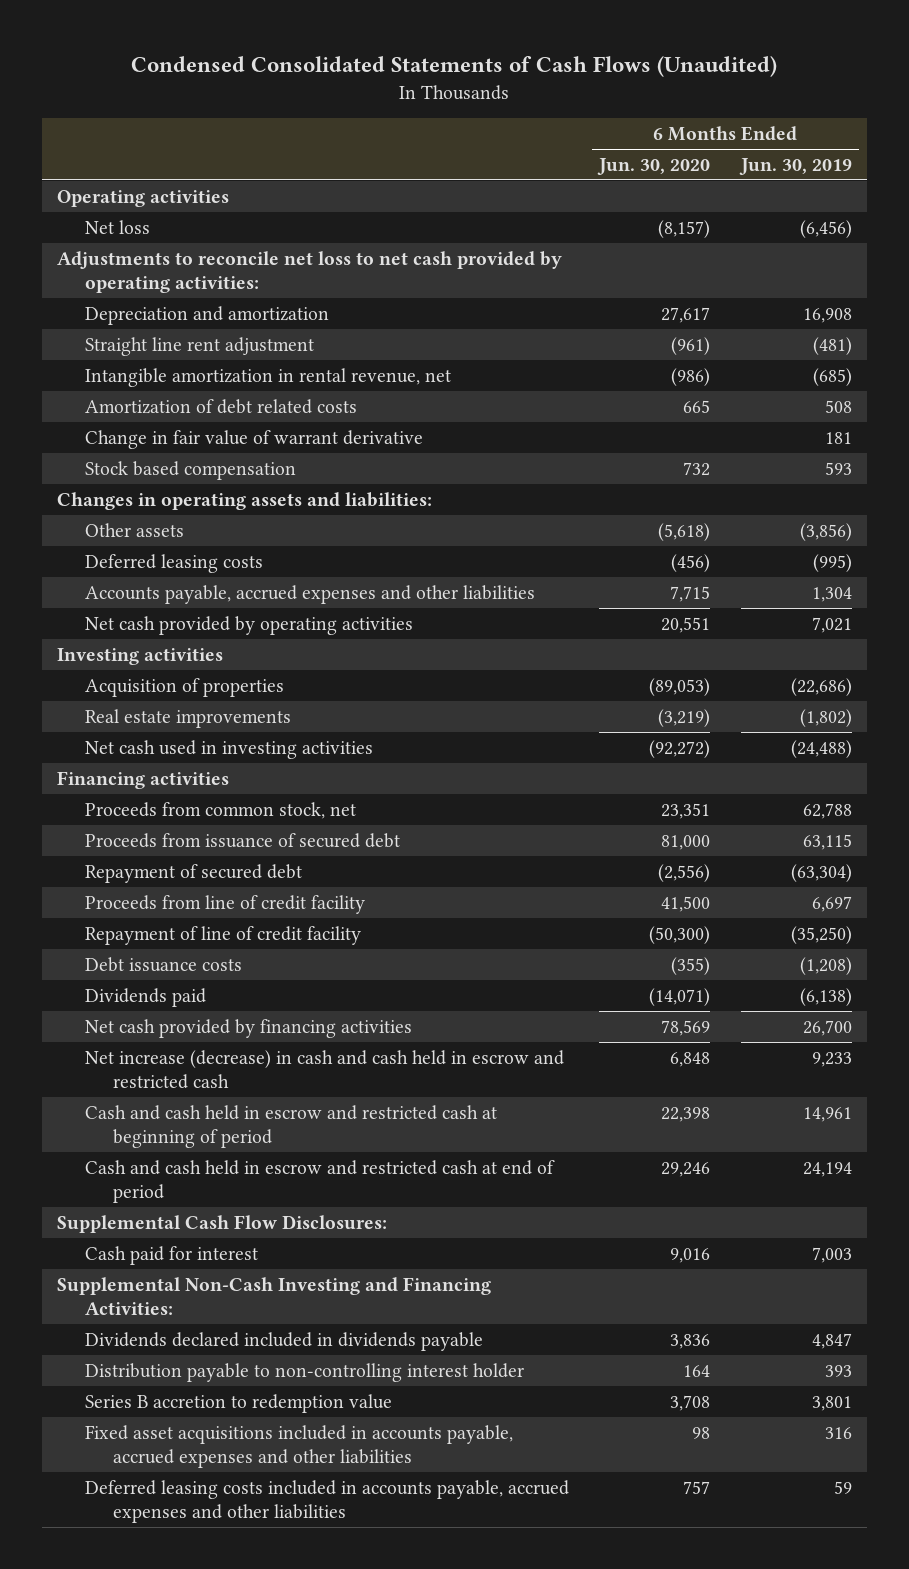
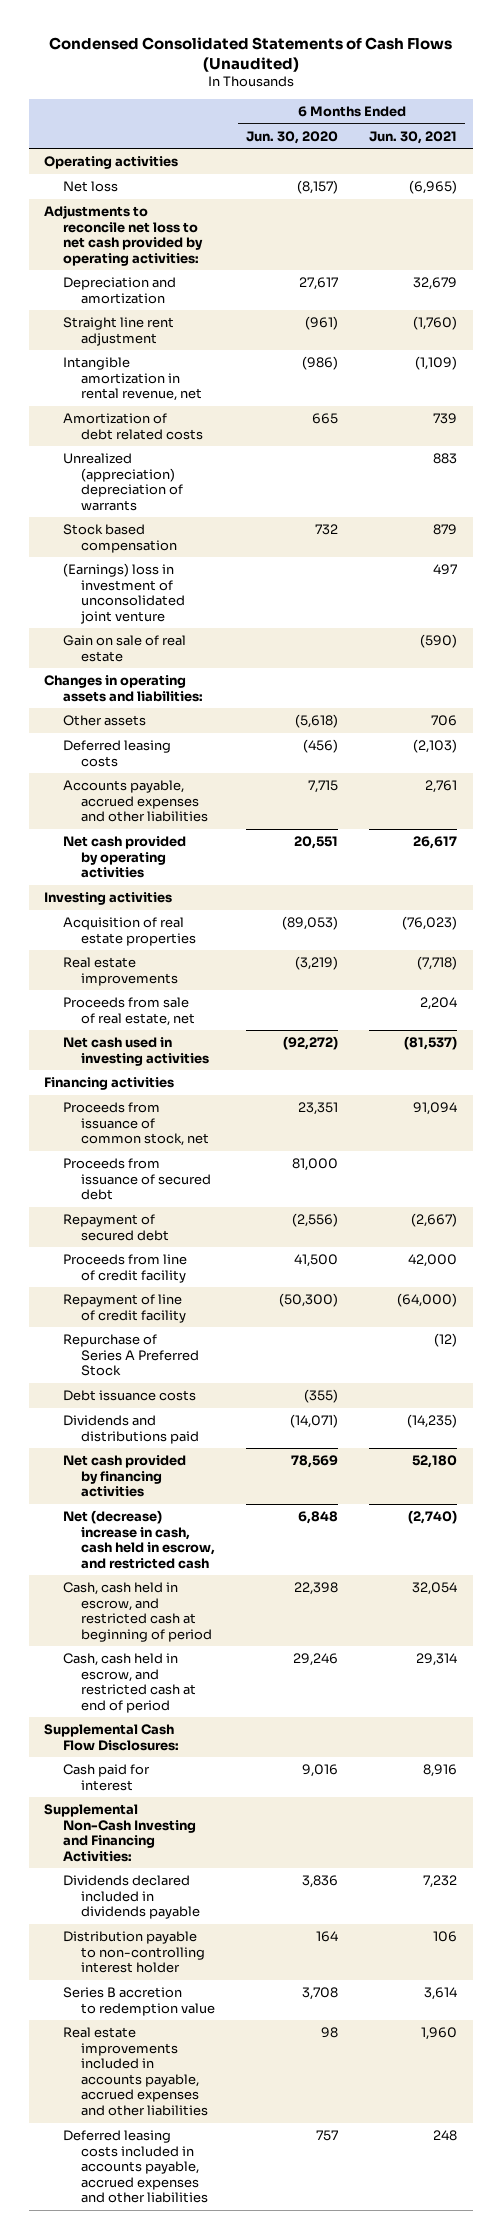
[738,157,852,175] Jun. 30, 2019 -> none
none -> [369,130,458,144] Jun. 30, 2021
[84,429,423,449] Change in fair value of warrant derivative -> none
none -> [62,452,184,511] Unrealized (appreciation) depreciation of warrants
none -> [62,562,186,624] (Earnings) loss in investment of unconsolidated joint venture
none -> [62,634,186,662] Gain on sale of real estate
[84,677,284,697] Acquisition of properties -> [62,916,197,946] Acquisition of real estate properties
none -> [62,996,196,1026] Proceeds from sale of real estate, net
[84,801,356,819] Proceeds from common stock, net -> [62,1101,210,1147] Proceeds from issuance of common stock, net
none -> [62,1333,200,1377] Repurchase of Series A Preferred Stock
[84,987,206,1007] Dividends paid -> [62,1414,200,1444] Dividends and distributions paid
[84,1049,564,1090] Net increase (decrease) in cash and cash held in escrow and restricted cash -> [62,1509,216,1569] Net (decrease) increase in cash, cash held in escrow, and restricted cash
[84,1104,497,1149] Cash and cash held in escrow and restricted cash at beginning of period -> [62,1581,213,1642] Cash, cash held in escrow, and restricted cash at beginning of period
[84,1159,555,1204] Cash and cash held in escrow and restricted cash at end of period -> [62,1652,197,1713] Cash, cash held in escrow, and restricted cash at end of period
[84,1424,513,1469] Fixed asset acquisitions included in accounts payable, accrued expenses and other liabilities -> [62,2026,209,2116] Real estate improvements included in accounts payable, accrued expenses and other liabilities

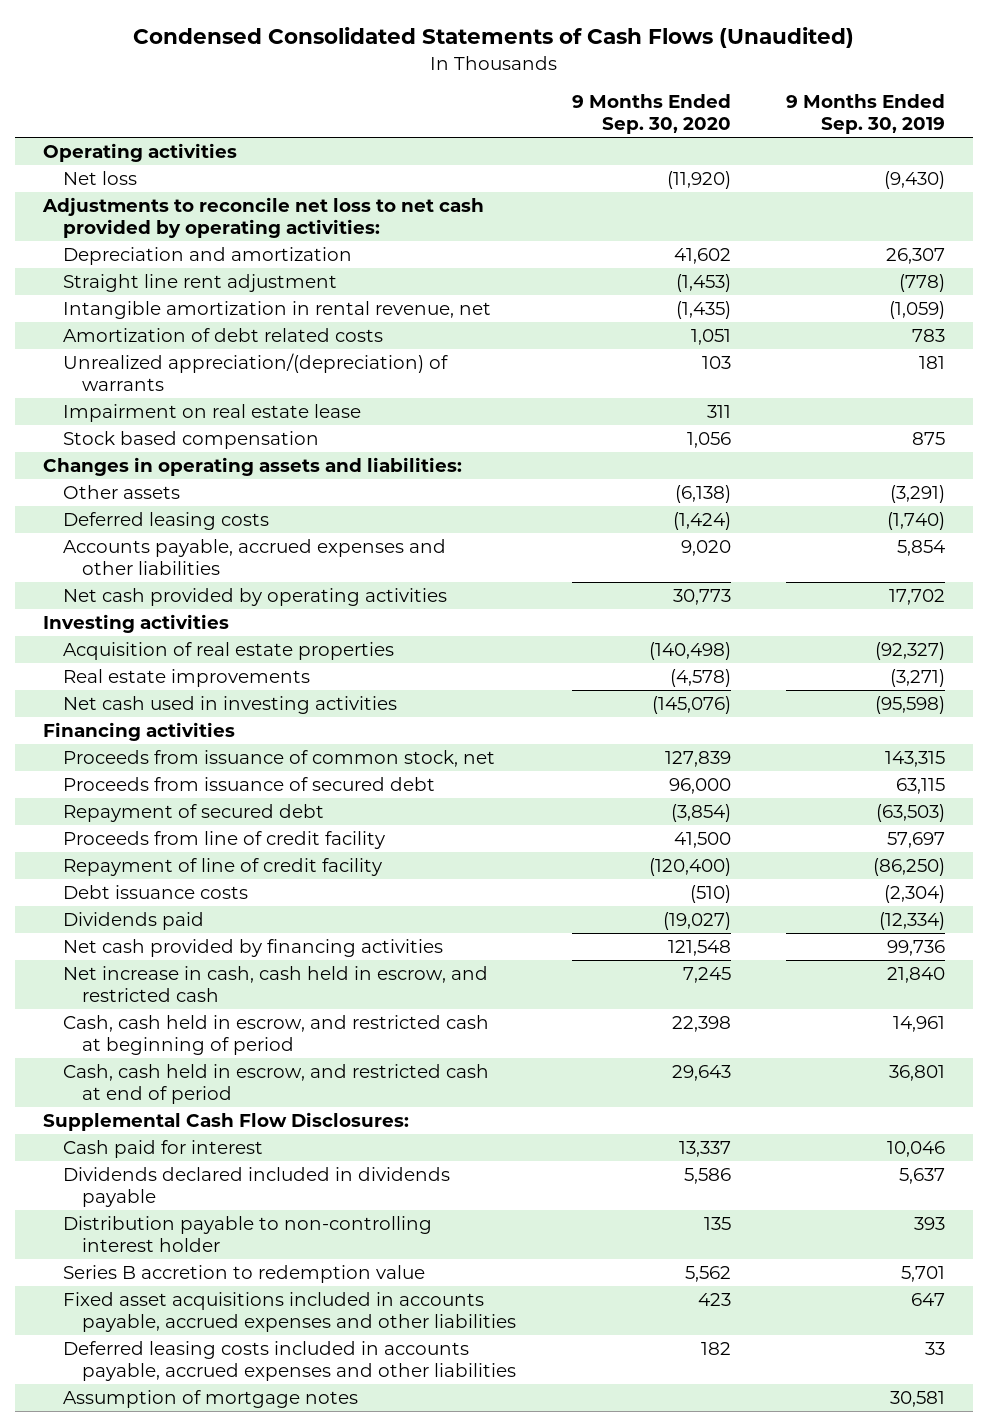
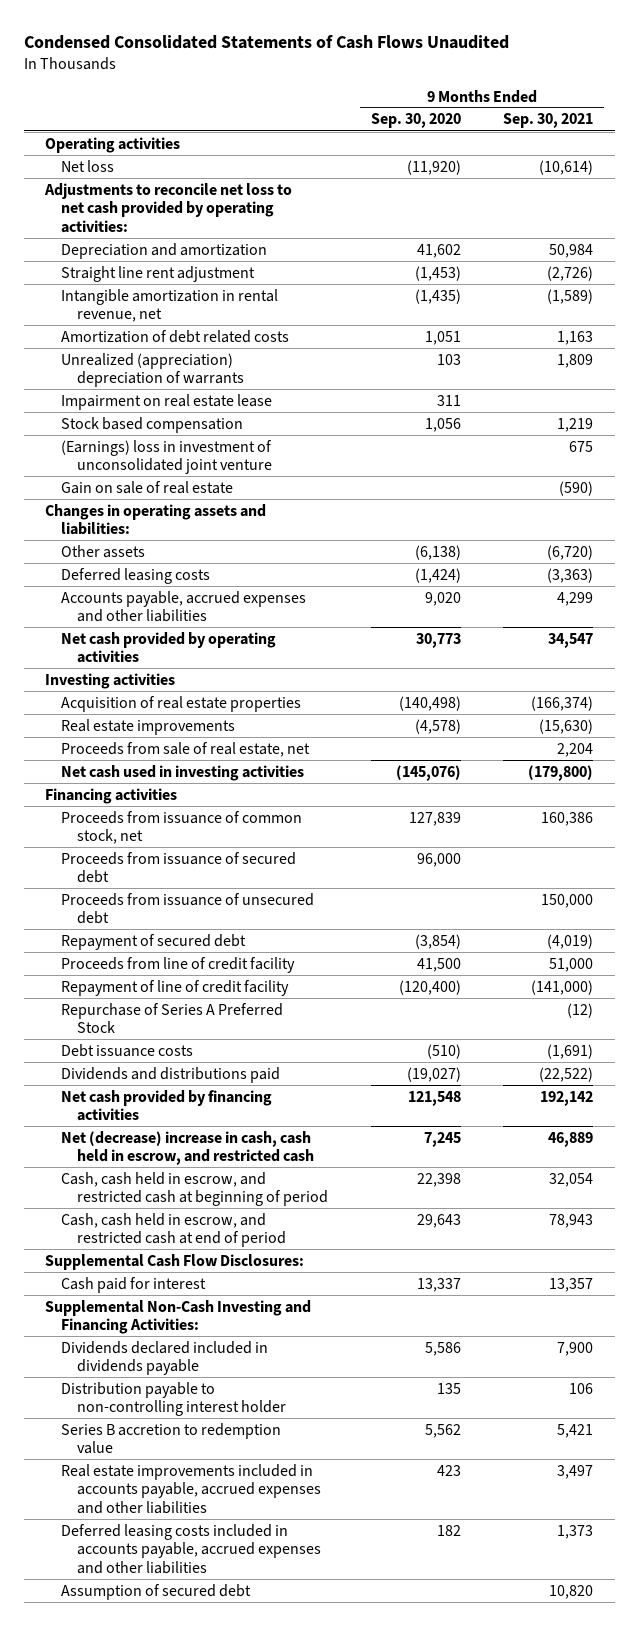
[133,27,855,49] Condensed Consolidated Statements of Cash Flows (Unaudited) -> [23,35,509,50] Condensed Consolidated Statements of Cash Flows Unaudited
[786,94,946,134] 9 Months Ended Sep. 30, 2019 -> none
none -> [503,113,594,129] Sep. 30, 2021
[62,353,448,391] Unrealized appreciation/(depreciation) of warrants -> [61,352,245,388] Unrealized (appreciation) depreciation of warrants
none -> [61,439,273,475] (Earnings) loss in investment of unconsolidated joint venture
none -> [61,480,234,494] Gain on sale of real estate
none -> [61,741,311,757] Proceeds from sale of real estate, net
none -> [61,892,315,925] Proceeds from issuance of unsecured debt
none -> [61,1002,284,1034] Repurchase of Series A Preferred Stock
[62,912,204,931] Dividends paid -> [61,1066,281,1083] Dividends and distributions paid
[62,966,488,1002] Net increase in cash, cash held in escrow, and restricted cash -> [61,1130,315,1166] Net (decrease) increase in cash, cash held in escrow, and restricted cash
none -> [45,1299,312,1335] Supplemental Non-Cash Investing and Financing Activities:
[62,1292,516,1332] Fixed asset acquisitions included in accounts payable, accrued expenses and other liabilities -> [61,1463,322,1514] Real estate improvements included in accounts payable, accrued expenses and other liabilities
[62,1390,358,1409] Assumption of mortgage notes -> [61,1583,252,1600] Assumption of secured debt

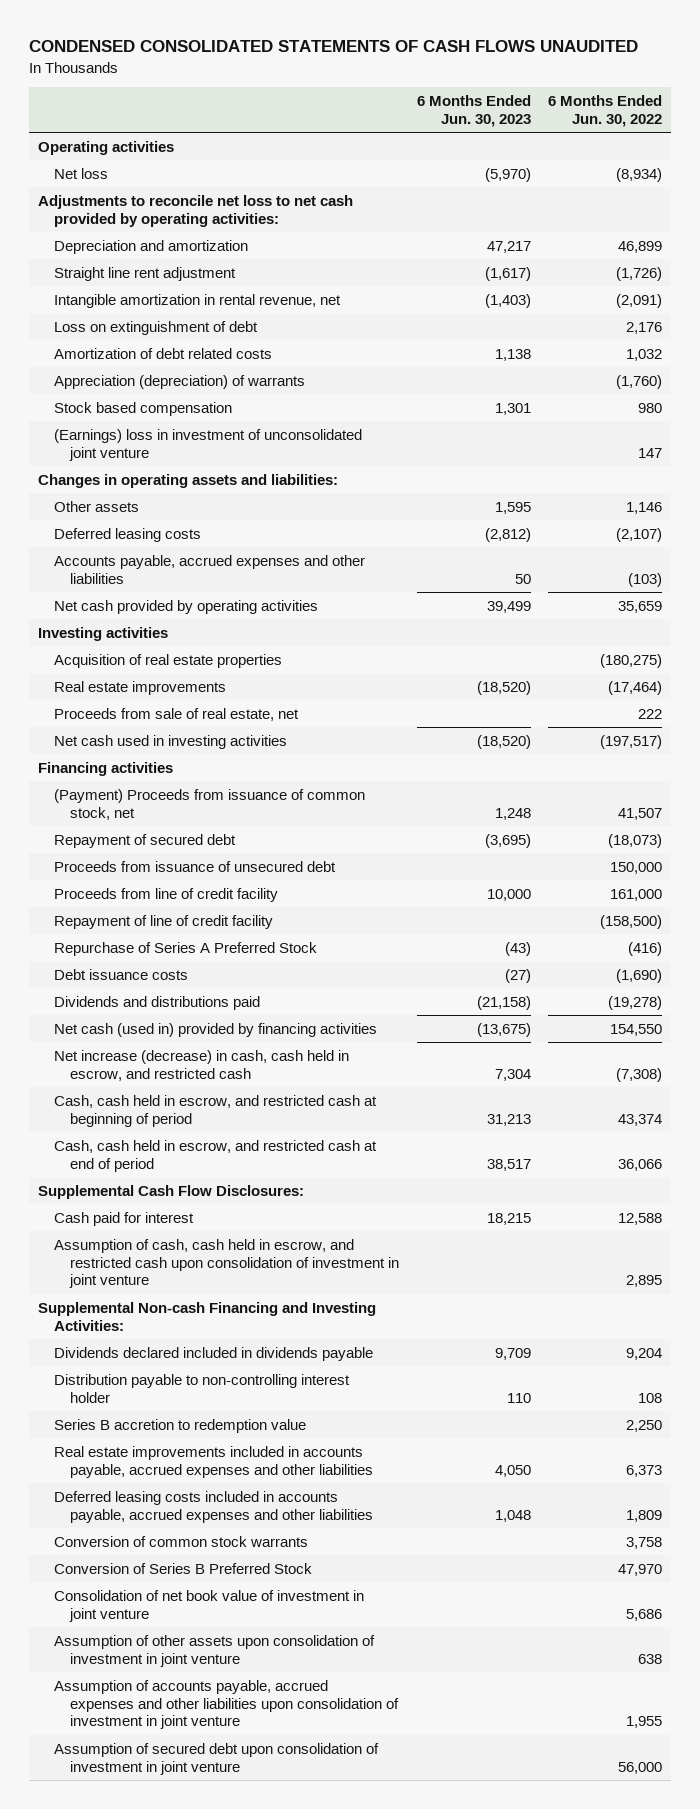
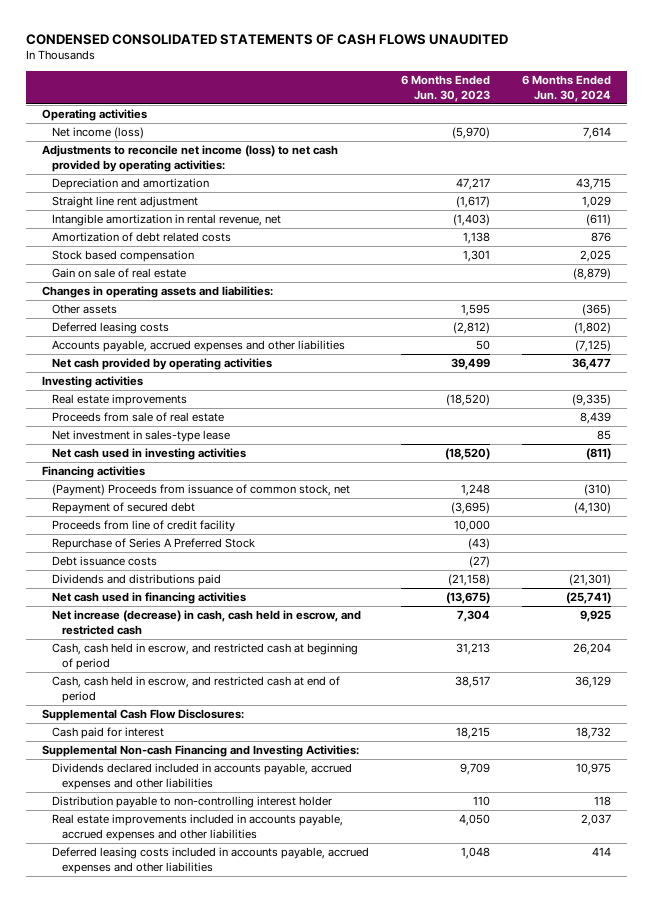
[548,95,663,127] 6 Months Ended Jun. 30, 2022 -> none
none -> [521,75,611,102] 6 Months Ended Jun. 30, 2024
[54,167,109,179] Net loss -> [52,127,145,140] Net income (loss)
[38,194,354,227] Adjustments to reconcile net loss to net cash provided by operating activities: -> [41,145,338,172] Adjustments to reconcile net income (loss) to net cash provided by operating activities:
[54,320,259,335] Loss on extinguishment of debt -> none
[54,374,306,389] Appreciation (depreciation) of warrants -> none
[54,428,363,461] (Earnings) loss in investment of unconsolidated joint venture -> none
none -> [52,268,187,279] Gain on sale of real estate
[54,653,283,668] Acquisition of real estate properties -> none
[54,707,300,721] Proceeds from sale of real estate, net -> [52,412,225,423] Proceeds from sale of real estate
none -> [52,430,231,443] Net investment in sales-type lease
[54,860,337,872] Proceeds from issuance of unsecured debt -> none
[54,914,274,929] Repayment of line of credit facility -> none
[54,1022,378,1037] Net cash (used in) provided by financing activities -> [52,592,247,605] Net cash used in financing activities
[54,1238,400,1289] Assumption of cash, cash held in escrow, and restricted cash upon consolidation of investment in joint venture -> none
[54,1346,374,1361] Dividends declared included in dividends payable -> [52,763,353,790] Dividends declared included in accounts payable, accrued expenses and other liabilities
[54,1418,307,1433] Series B accretion to redemption value -> none
[54,1535,309,1547] Conversion of common stock warrants -> none
[54,1562,313,1574] Conversion of Series B Preferred Stock -> none
[54,1589,365,1622] Consolidation of net book value of investment in joint venture -> none
[54,1634,376,1667] Assumption of other assets upon consolidation of investment in joint venture -> none
[54,1679,400,1730] Assumption of accounts payable, accrued expenses and other liabilities upon consolidation of investment in joint venture -> none
[54,1742,380,1775] Assumption of secured debt upon consolidation of investment in joint venture -> none

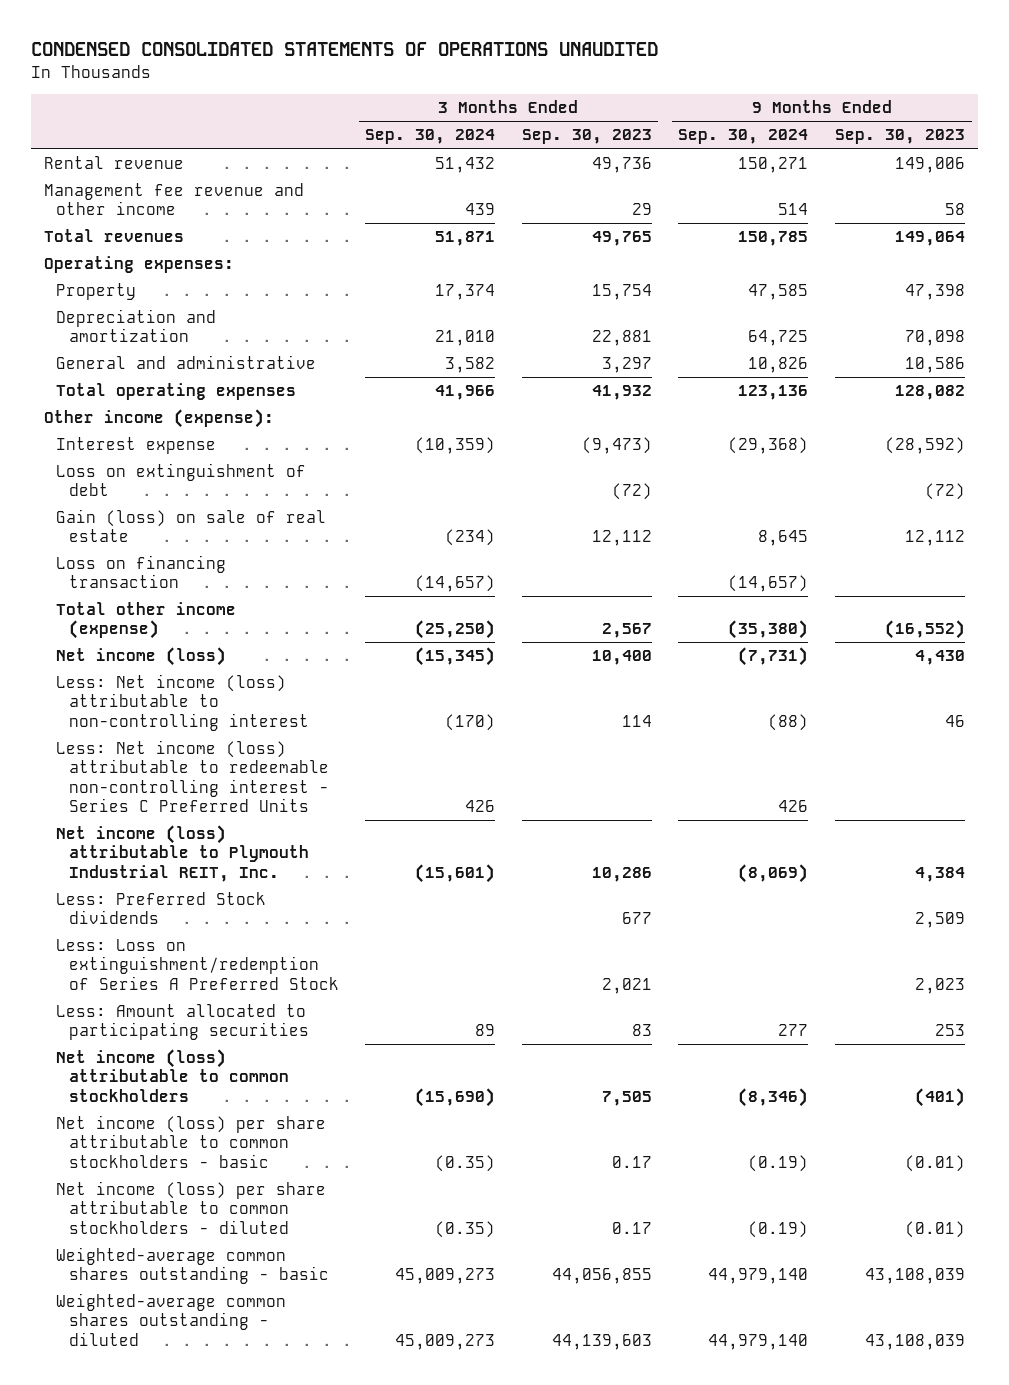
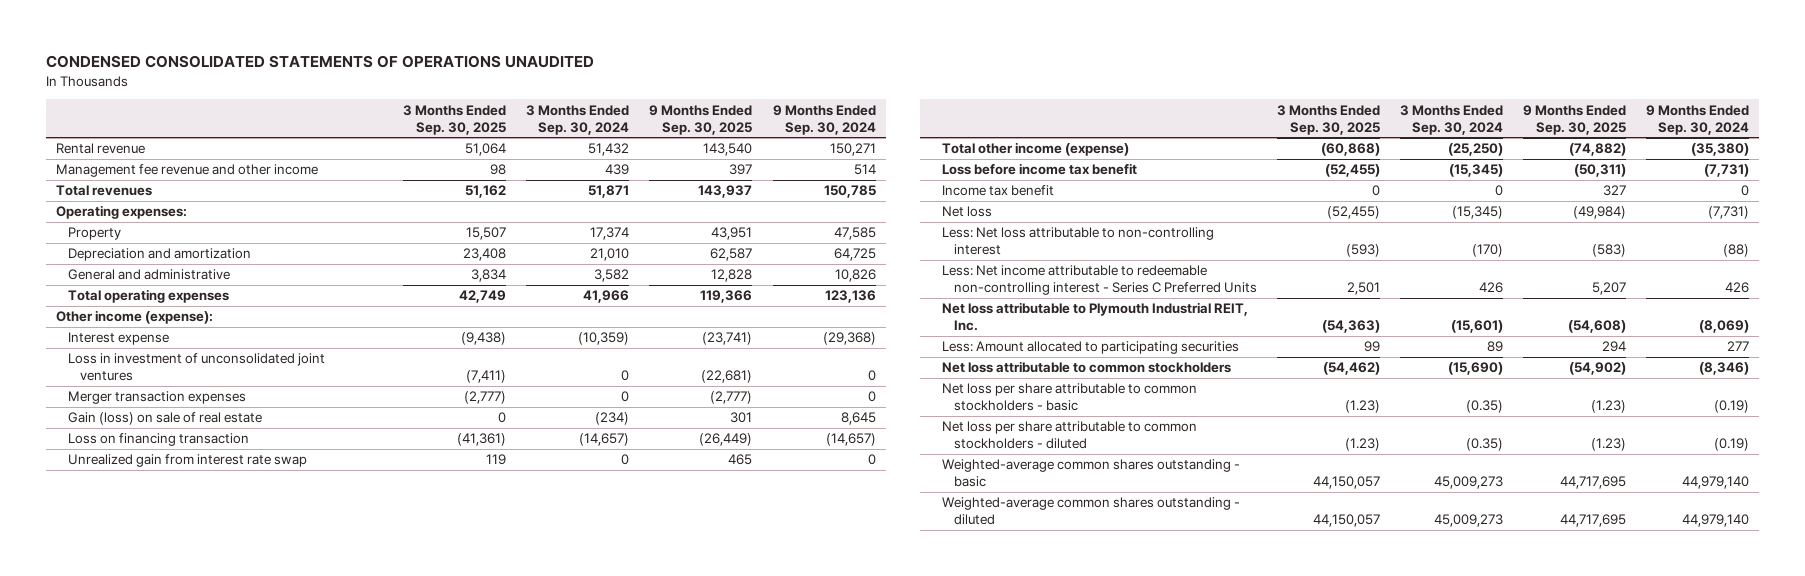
[521,129,652,145] Sep. 30, 2023 -> none
[835,129,966,145] Sep. 30, 2023 -> none
none -> [403,104,507,135] 3 Months Ended Sep. 30, 2025
none -> [649,104,753,135] 9 Months Ended Sep. 30, 2025
[56,463,307,497] Loss on extinguishment of debt -> none
none -> [67,353,325,382] Loss in investment of unconsolidated joint ventures
none -> [67,391,246,405] Merger transaction expenses
none -> [67,454,307,468] Unrealized gain from interest rate swap
[56,892,267,925] Less: Preferred Stock dividends -> none
[56,939,339,990] Less: Loss on extinguishment/redemption of Series A Preferred Stock -> none
none -> [941,163,1137,176] Loss before income tax benefit
none -> [941,185,1054,197] Income tax benefit
[56,647,227,667] Net income (loss) -> [941,206,992,218] Net loss
[56,674,309,731] Less: Net income (loss) attributable to non-controlling interest -> [941,227,1214,256] Less: Net loss attributable to non-controlling interest
[56,740,329,812] Less: Net income (loss) attributable to redeemable non-controlling interest - Series C Preferred Units -> [941,265,1257,296] Less: Net income attributable to redeemable non-controlling interest - Series C Preferred Units
[56,825,309,882] Net income (loss) attributable to Plymouth Industrial REIT, Inc. -> [941,302,1248,332] Net loss attributable to Plymouth Industrial REIT, Inc.
[56,1049,289,1102] Net income (loss) attributable to common stockholders -> [941,361,1231,374] Net loss attributable to common stockholders
[56,1115,327,1168] Net income (loss) per share attributable to common stockholders - basic -> [941,383,1197,412] Net loss per share attributable to common stockholders - basic
[56,1181,327,1234] Net income (loss) per share attributable to common stockholders - diluted -> [941,421,1197,450] Net loss per share attributable to common stockholders - diluted

